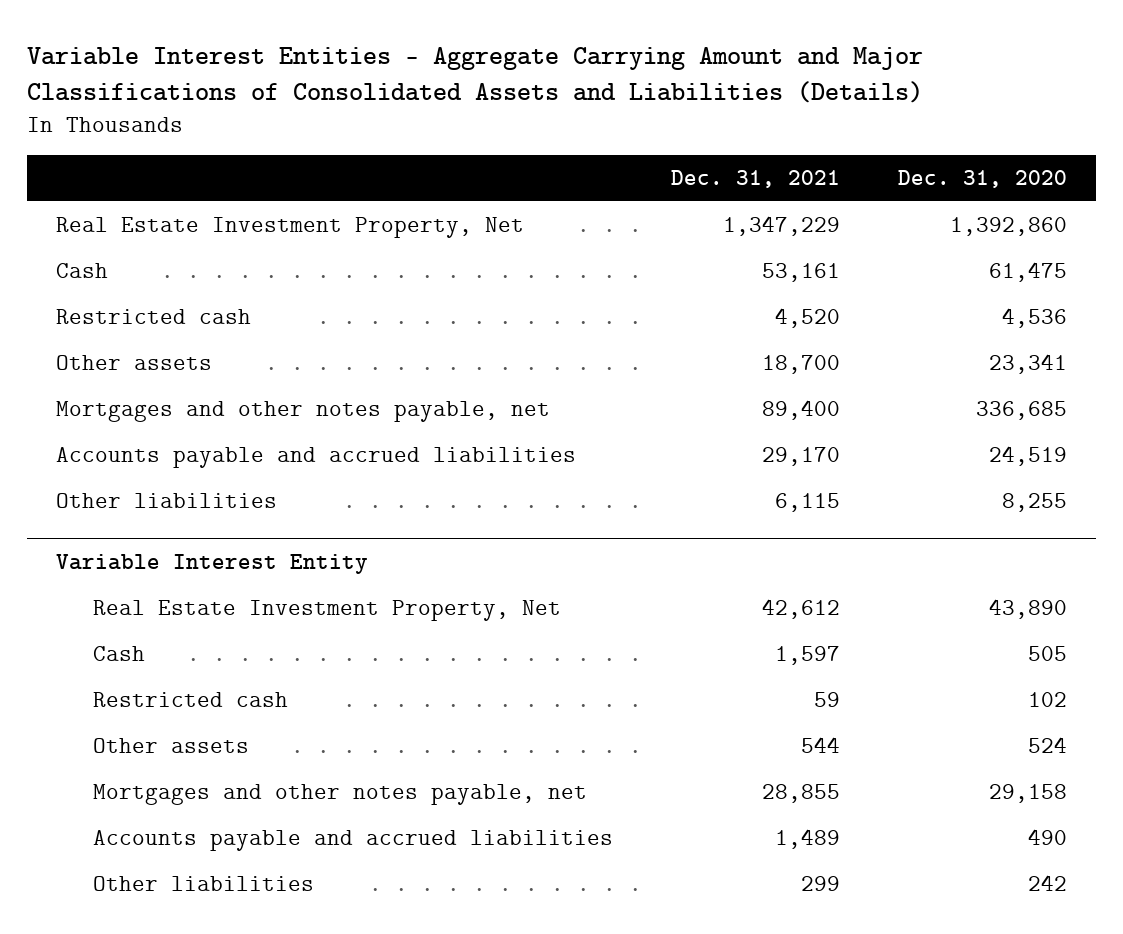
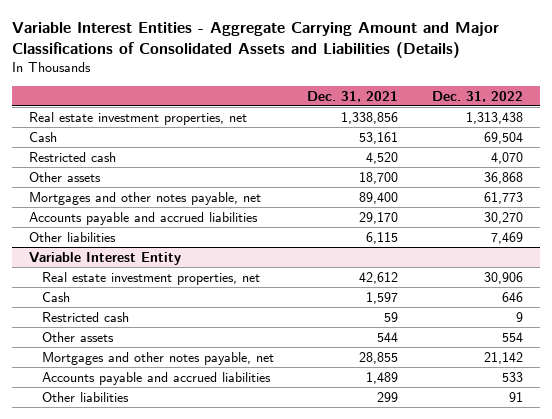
[897,170,1067,189] Dec. 31, 2020 -> none
none -> [432,90,524,102] Dec. 31, 2022
[56,217,525,239] Real Estate Investment Property, Net -> [28,111,247,125] Real estate investment properties, net
[722,216,840,237] 1,347,229 -> [341,111,399,124] 1,338,856
[93,600,562,622] Real Estate Investment Property, Net -> [41,271,260,285] Real estate investment properties, net

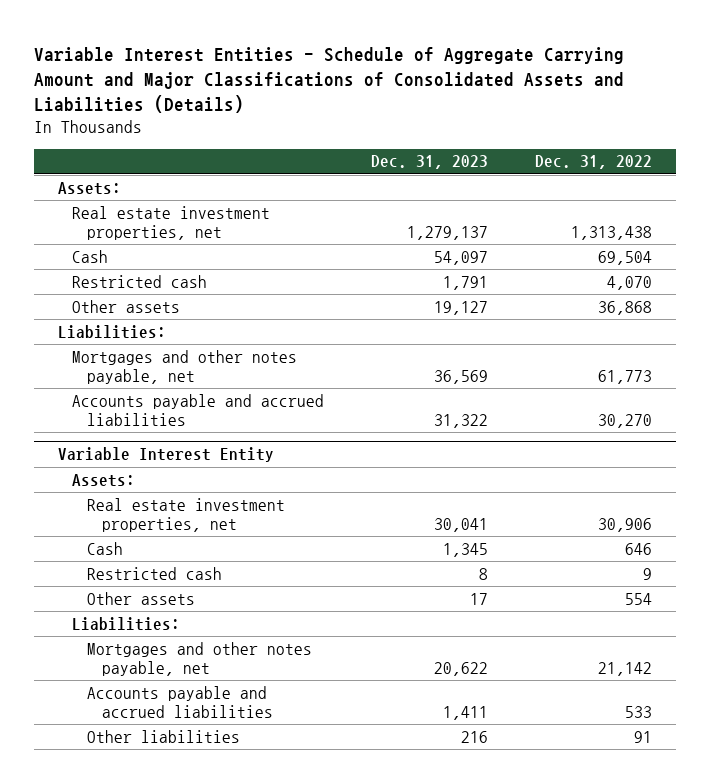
[11,21,499,59] Variable Interest Entities - Aggregate Carrying Amount and Major Classifications of Consolidated Assets and Liabilities (Details) -> [34,46,625,114] Variable Interest Entities - Schedule of Aggregate Carrying Amount and Major Classifications of Consolidated Assets and Liabilities (Details)
[307,90,399,102] Dec. 31, 2021 -> none
none -> [371,155,489,170] Dec. 31, 2023
none -> [57,181,121,195] Assets:
none -> [57,324,166,339] Liabilities:
[28,231,116,242] Other liabilities -> none
none -> [72,473,136,487] Assets:
none -> [72,616,181,631] Liabilities:

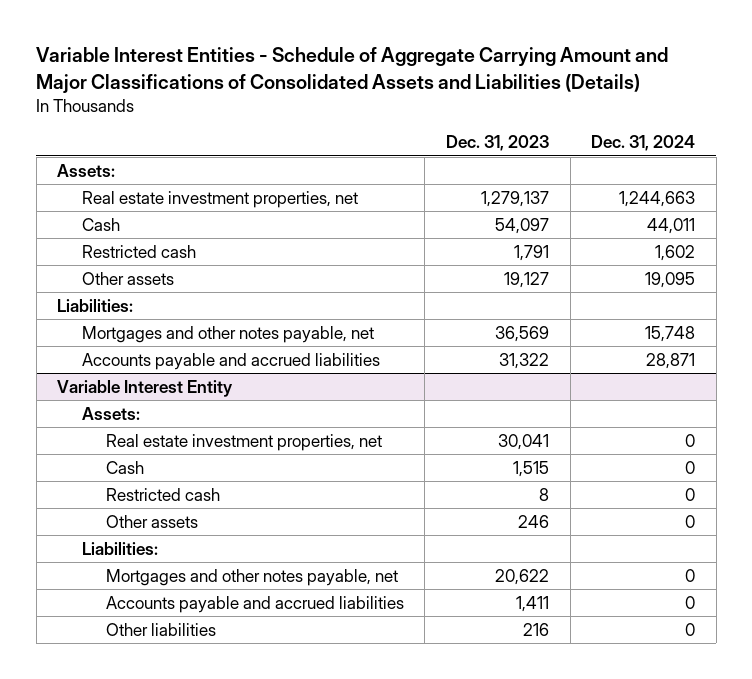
[535,155,653,170] Dec. 31, 2022 -> none
none -> [591,135,696,152] Dec. 31, 2024
[443,542,489,557] 1,345 -> [512,460,549,477] 1,515
[470,592,489,605] 17 -> [517,514,549,528] 246

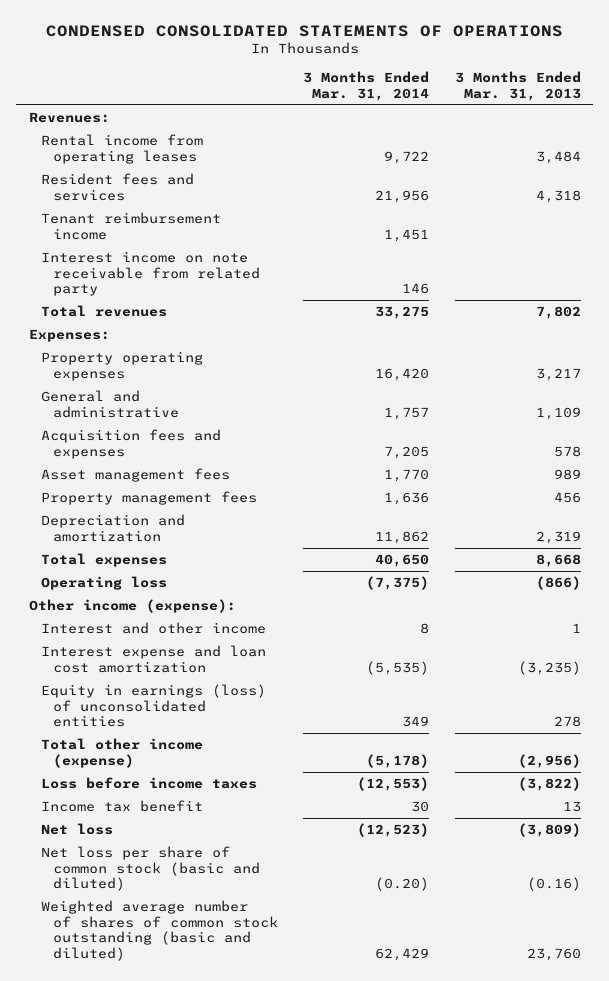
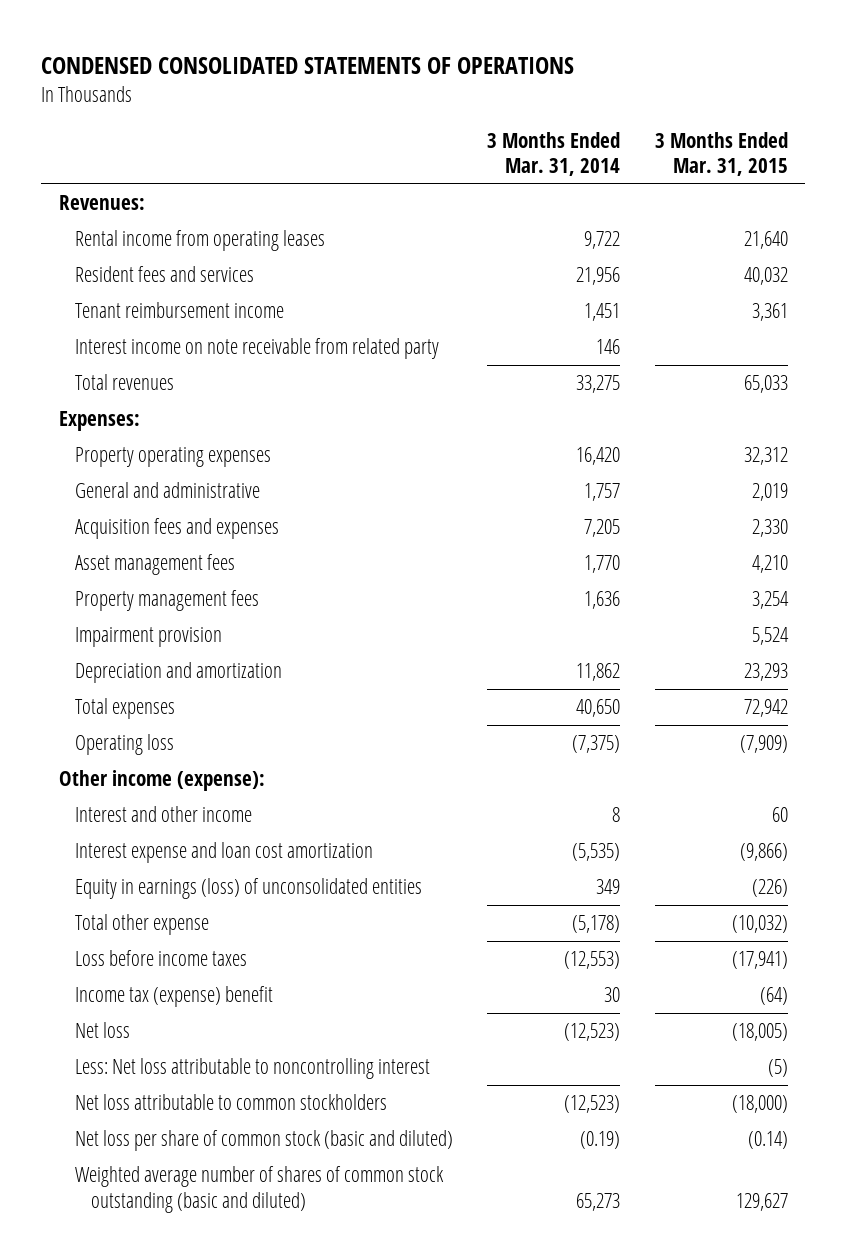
[454,71,581,102] 3 Months Ended Mar. 31, 2013 -> none
none -> [654,131,788,177] 3 Months Ended Mar. 31, 2015
none -> [74,627,222,648] Impairment provision
[40,737,203,768] Total other income (expense) -> [74,914,209,936] Total other expense
[40,799,203,812] Income tax benefit -> [74,986,273,1008] Income tax (expense) benefit
none -> [74,1058,430,1080] Less: Net loss attributable to noncontrolling interest
none -> [74,1094,387,1111] Net loss attributable to common stockholders
[375,877,430,892] (0.20) -> [580,1131,621,1150] (0.19)
[375,948,430,962] 62,429 -> [576,1193,621,1212] 65,273

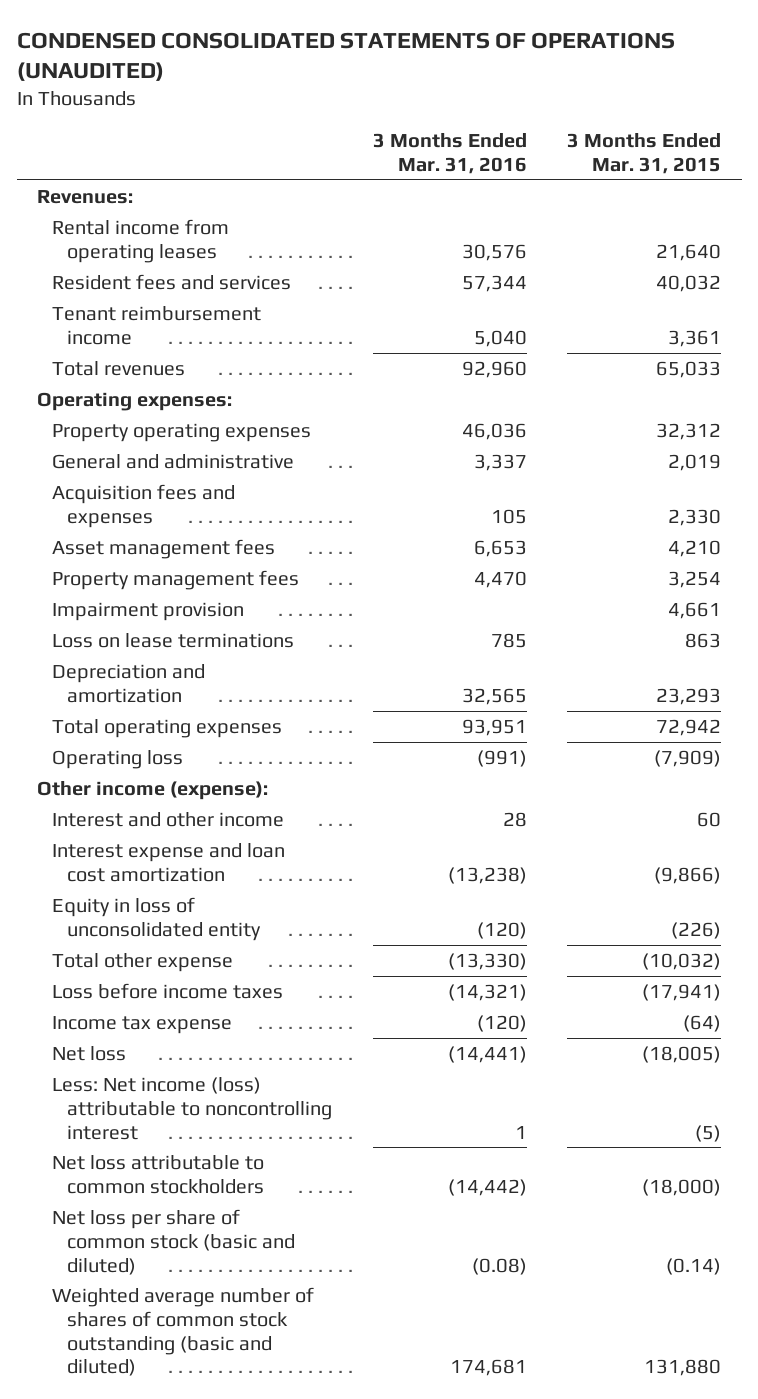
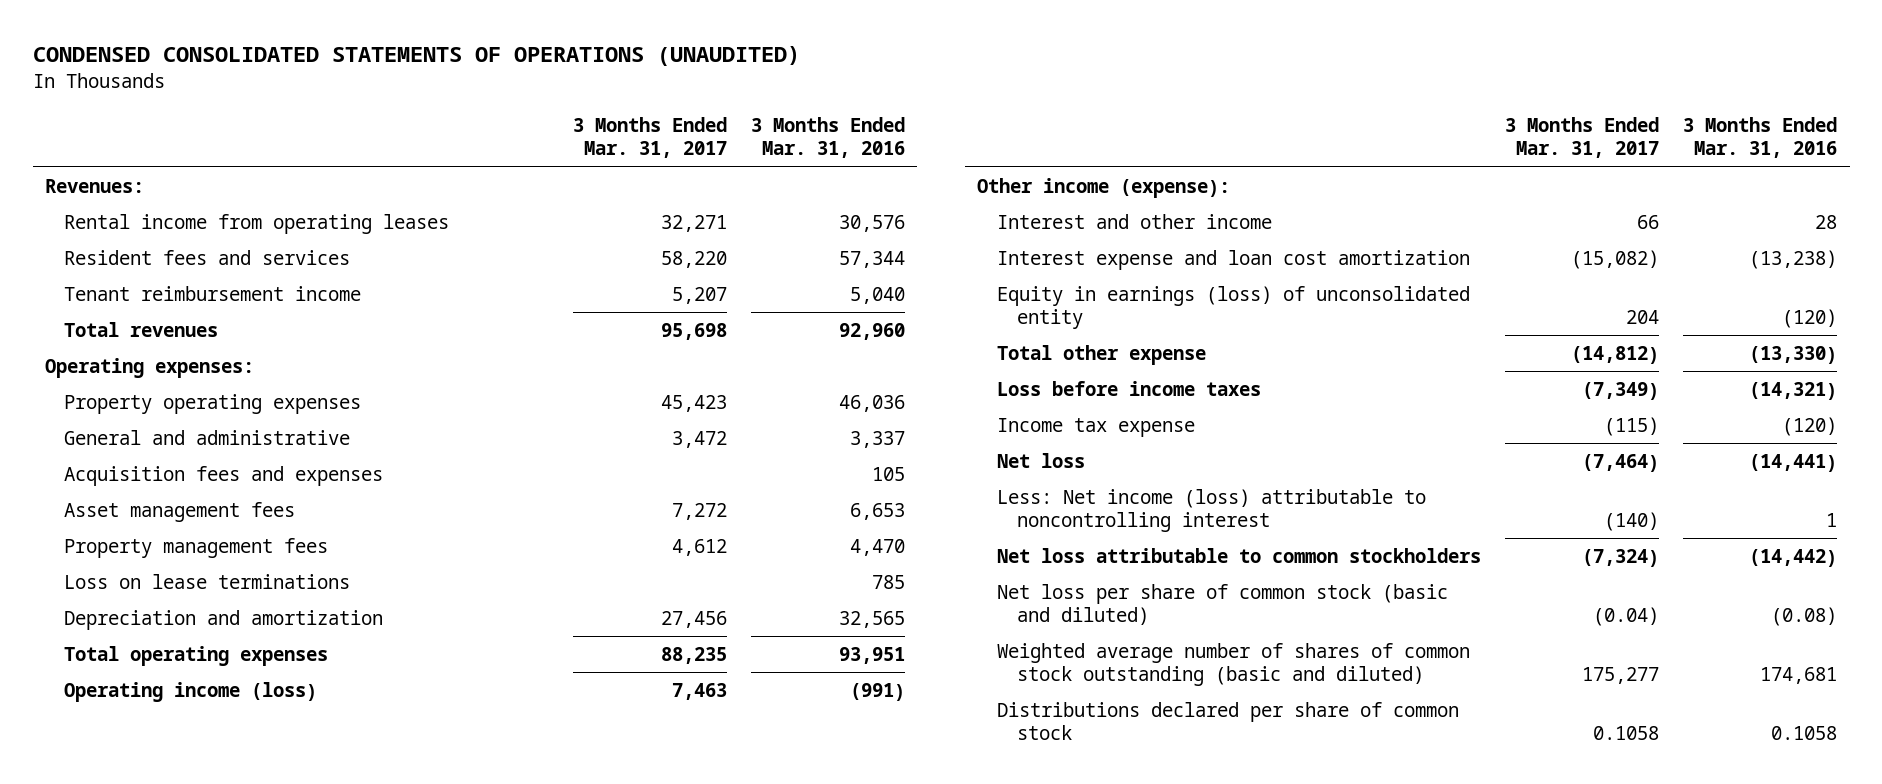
[567,132,722,174] 3 Months Ended Mar. 31, 2015 -> none
none -> [572,117,727,159] 3 Months Ended Mar. 31, 2017
[52,601,245,621] Impairment provision -> none
[52,749,184,769] Operating loss -> [64,682,318,703] Operating income (loss)
[52,896,262,941] Equity in loss of unconsolidated entity -> [996,286,1470,330] Equity in earnings (loss) of unconsolidated entity
none -> [996,702,1459,741] Distributions declared per share of common stock

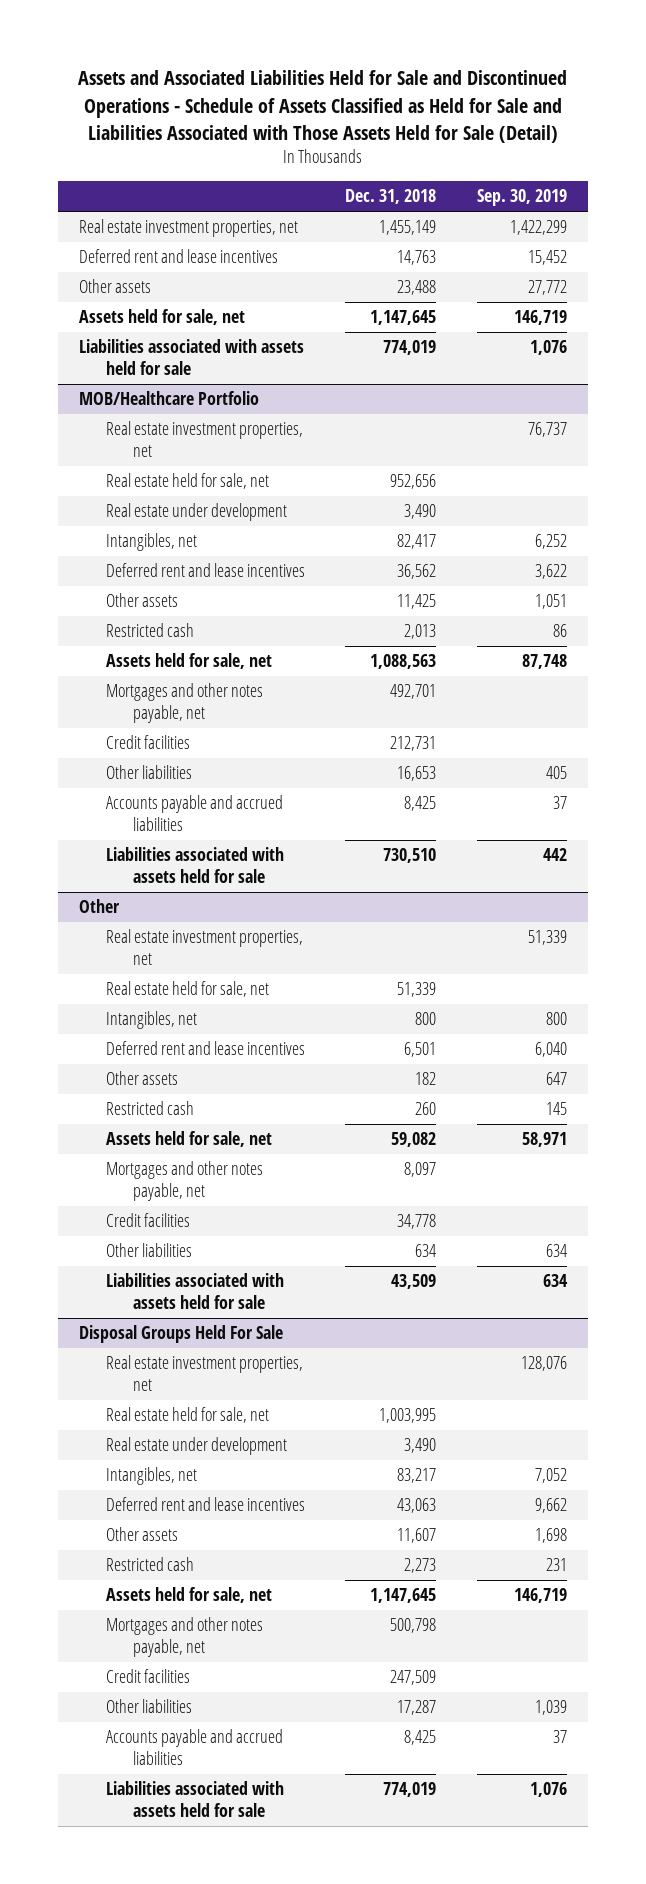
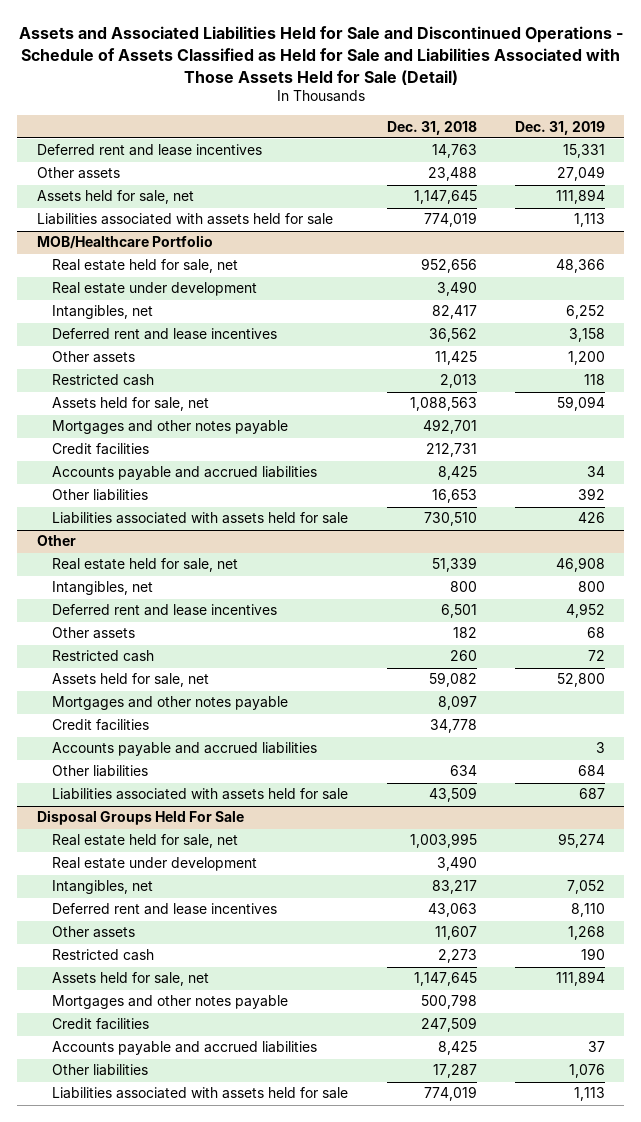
[477,189,568,207] Sep. 30, 2019 -> none
none -> [514,120,605,135] Dec. 31, 2019
[78,219,298,238] Real estate investment properties, net -> none
[105,421,303,457] Real estate investment properties, net -> none
[105,683,263,723] Mortgages and other notes payable, net -> [52,420,289,435] Mortgages and other notes payable
[105,765,192,780] Other liabilities -> [52,489,149,502] Other liabilities
[105,929,303,965] Real estate investment properties, net -> none
[105,1161,263,1201] Mortgages and other notes payable, net -> [52,696,289,711] Mortgages and other notes payable
none -> [52,742,318,757] Accounts payable and accrued liabilities
[105,1355,303,1391] Real estate investment properties, net -> none
[105,1617,263,1657] Mortgages and other notes payable, net -> [52,995,289,1010] Mortgages and other notes payable
[105,1699,192,1714] Other liabilities -> [52,1064,149,1077] Other liabilities

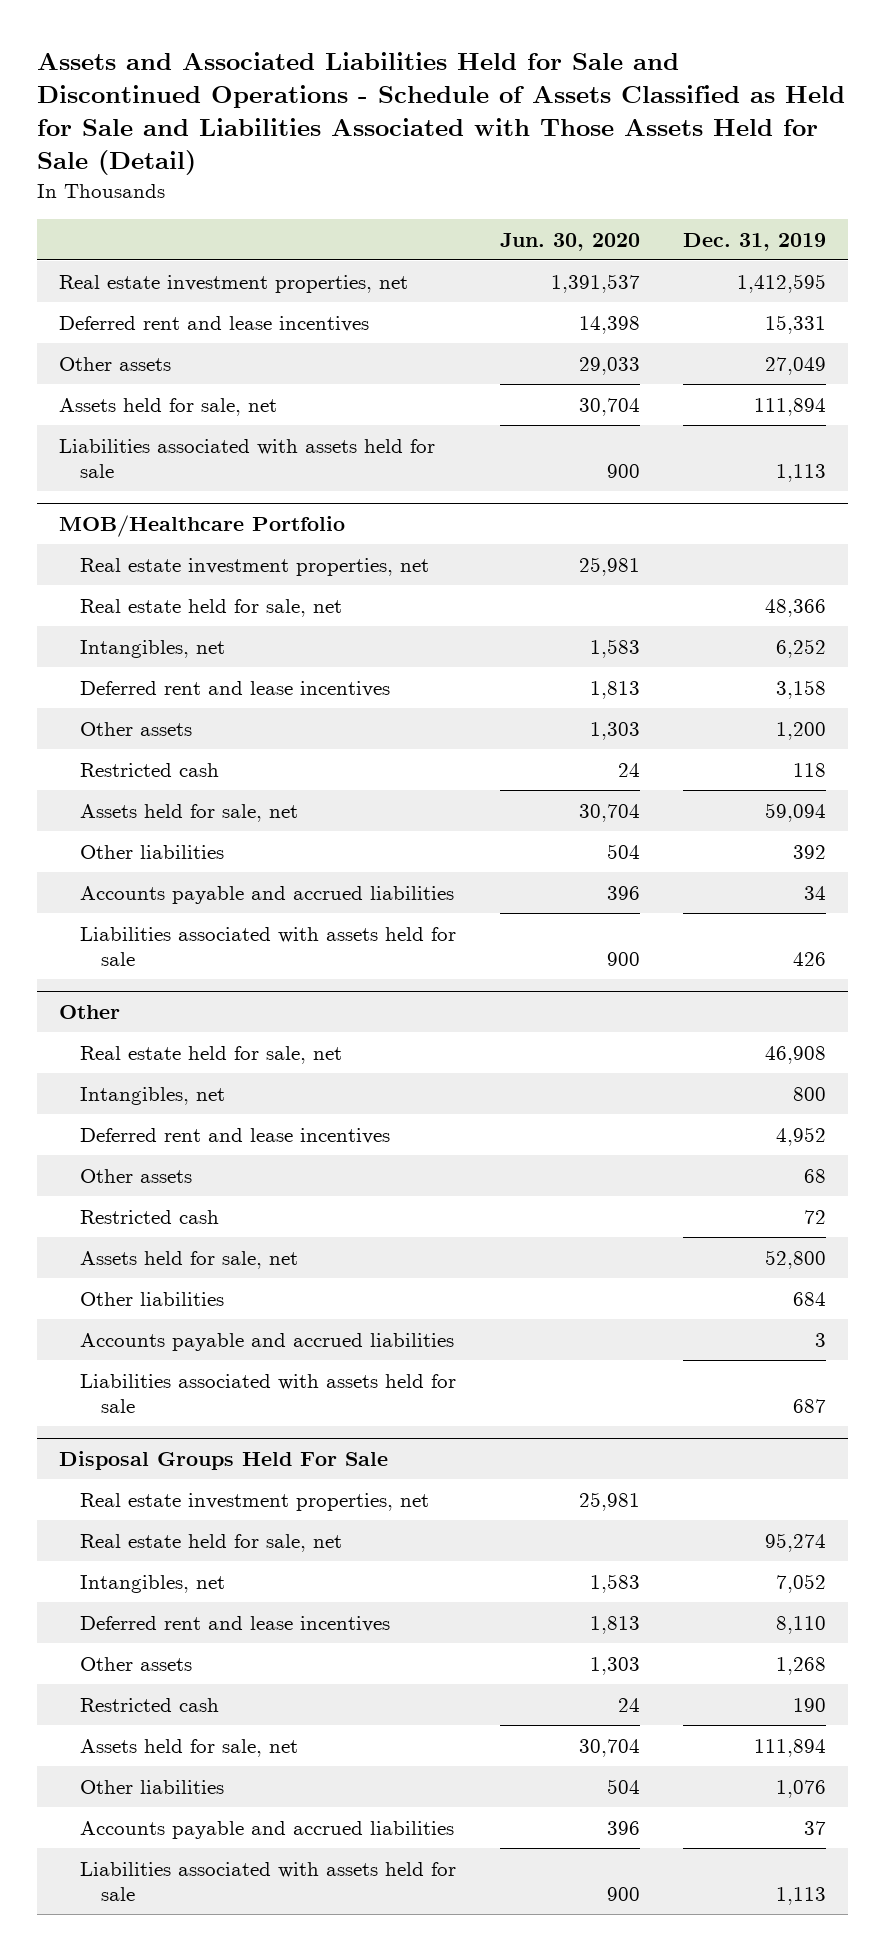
[386,120,477,135] Dec. 31, 2018 -> none
none -> [499,232,640,251] Jun. 30, 2020
none -> [58,274,408,293] Real estate investment properties, net
none -> [80,557,430,576] Real estate investment properties, net
[52,282,258,297] Real estate under development -> none
[52,420,289,435] Mortgages and other notes payable -> none
[52,443,150,456] Credit facilities -> none
[52,466,318,481] Accounts payable and accrued liabilities -> [80,885,455,904] Accounts payable and accrued liabilities
[52,696,289,711] Mortgages and other notes payable -> none
[52,719,150,732] Credit facilities -> none
[52,742,318,757] Accounts payable and accrued liabilities -> [80,1332,455,1351] Accounts payable and accrued liabilities
none -> [80,1492,430,1511] Real estate investment properties, net
[52,857,258,872] Real estate under development -> none
[52,995,289,1010] Mortgages and other notes payable -> none
[52,1018,150,1031] Credit facilities -> none
[52,1041,318,1056] Accounts payable and accrued liabilities -> [80,1820,455,1839] Accounts payable and accrued liabilities

